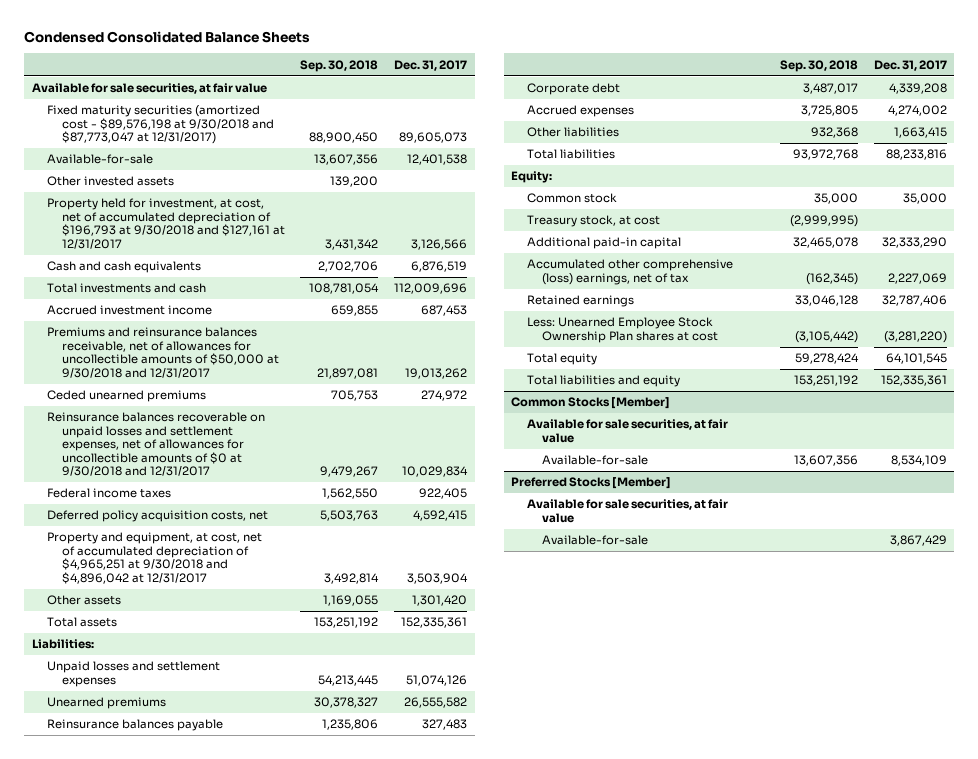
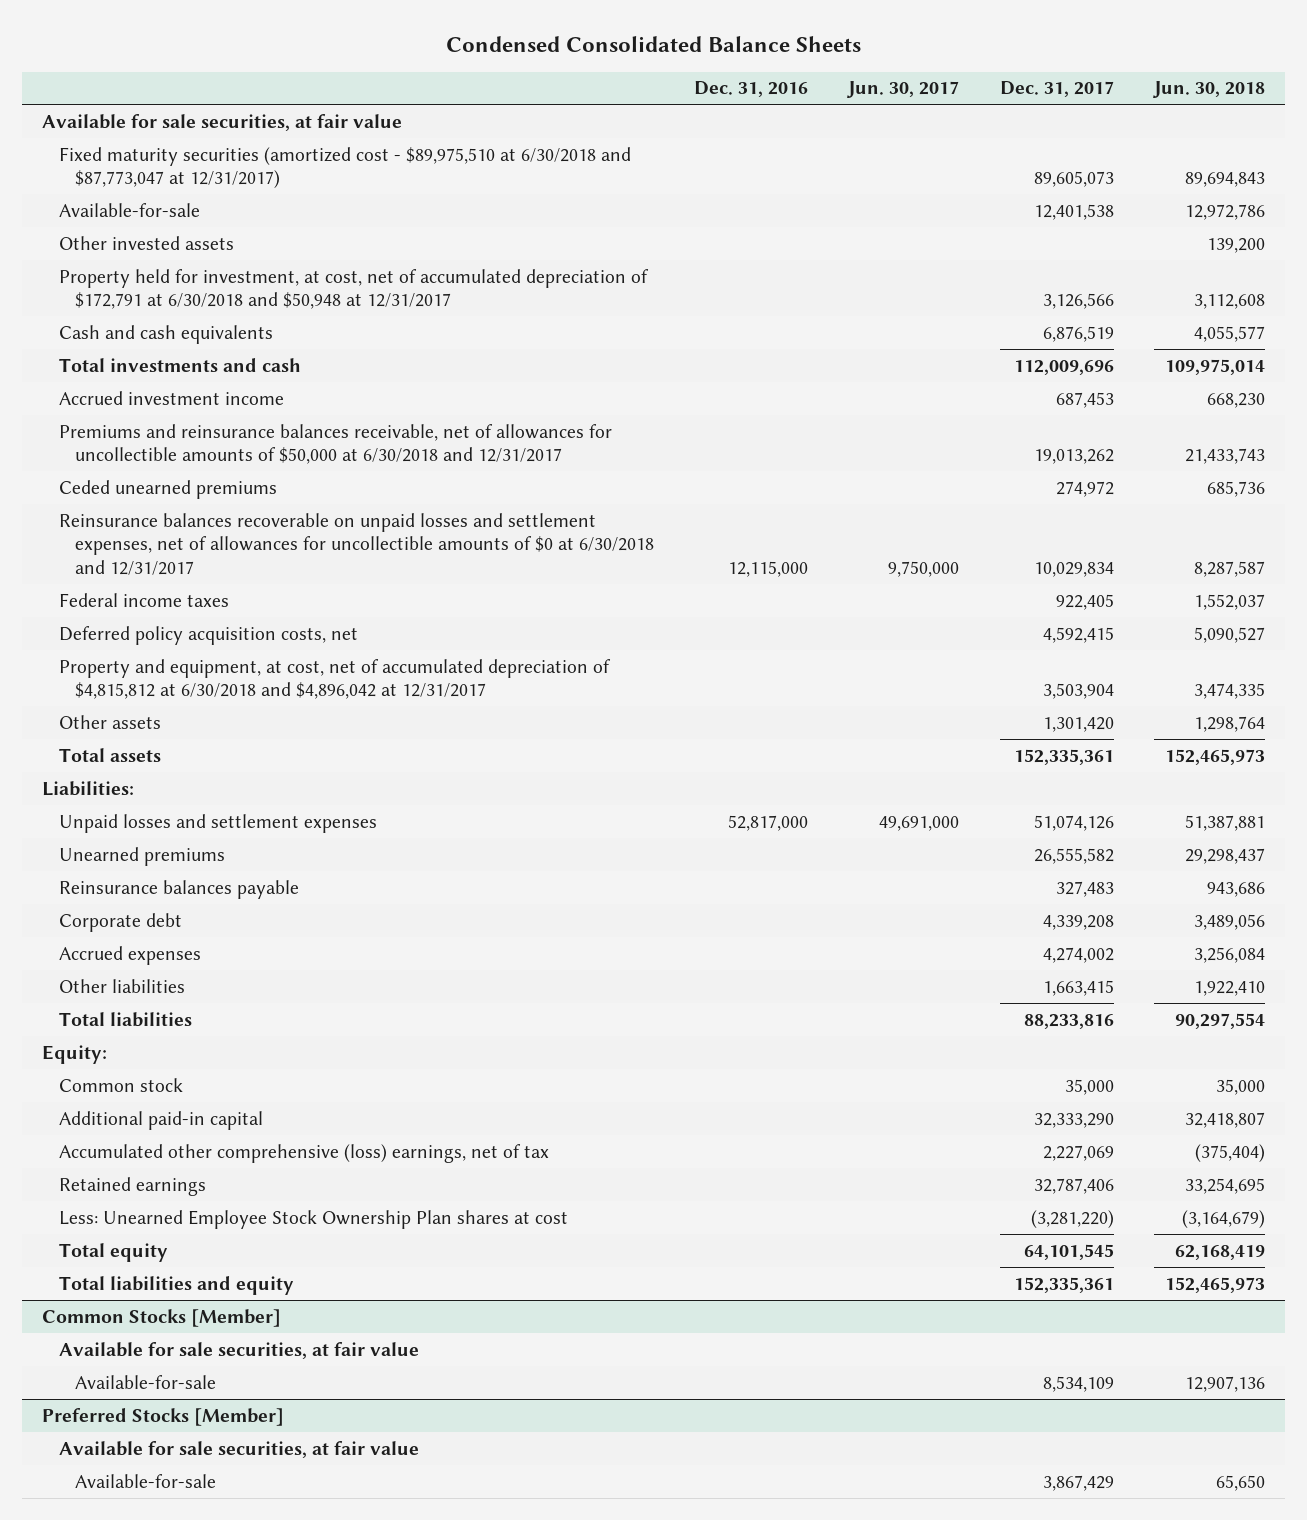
[300,59,379,72] Sep. 30, 2018 -> none
none -> [694,81,809,98] Dec. 31, 2016
none -> [847,81,960,99] Jun. 30, 2017
none -> [1153,81,1266,99] Jun. 30, 2018
[46,105,275,145] Fixed maturity securities (amortized cost - $89,576,198 at 9/30/2018 and $87,773,047 at 12/31/2017) -> [58,146,631,189] Fixed maturity securities (amortized cost - $89,975,510 at 6/30/2018 and $87,773,047 at 12/31/2017)
[46,198,286,249] Property held for investment, at cost, net of accumulated depreciation of $196,793 at 9/30/2018 and $127,161 at 12/31/2017 -> [58,268,649,310] Property held for investment, at cost, net of accumulated depreciation of $172,791 at 6/30/2018 and $50,948 at 12/31/2017
[46,327,280,378] Premiums and reinsurance balances receivable, net of allowances for uncollectible amounts of $50,000 at 9/30/2018 and 12/31/2017 -> [58,423,612,465] Premiums and reinsurance balances receivable, net of allowances for uncollectible amounts of $50,000 at 6/30/2018 and 12/31/2017
[46,412,265,477] Reinsurance balances recoverable on unpaid losses and settlement expenses, net of allowances for uncollectible amounts of $0 at 9/30/2018 and 12/31/2017 -> [58,512,654,575] Reinsurance balances recoverable on unpaid losses and settlement expenses, net of allowances for uncollectible amounts of $0 at 6/30/2018 and 12/31/2017
[46,532,262,584] Property and equipment, at cost, net of accumulated depreciation of $4,965,251 at 9/30/2018 and $4,896,042 at 12/31/2017 -> [58,658,611,700] Property and equipment, at cost, net of accumulated depreciation of $4,815,812 at 6/30/2018 and $4,896,042 at 12/31/2017
[526,215,660,228] Treasury stock, at cost -> none

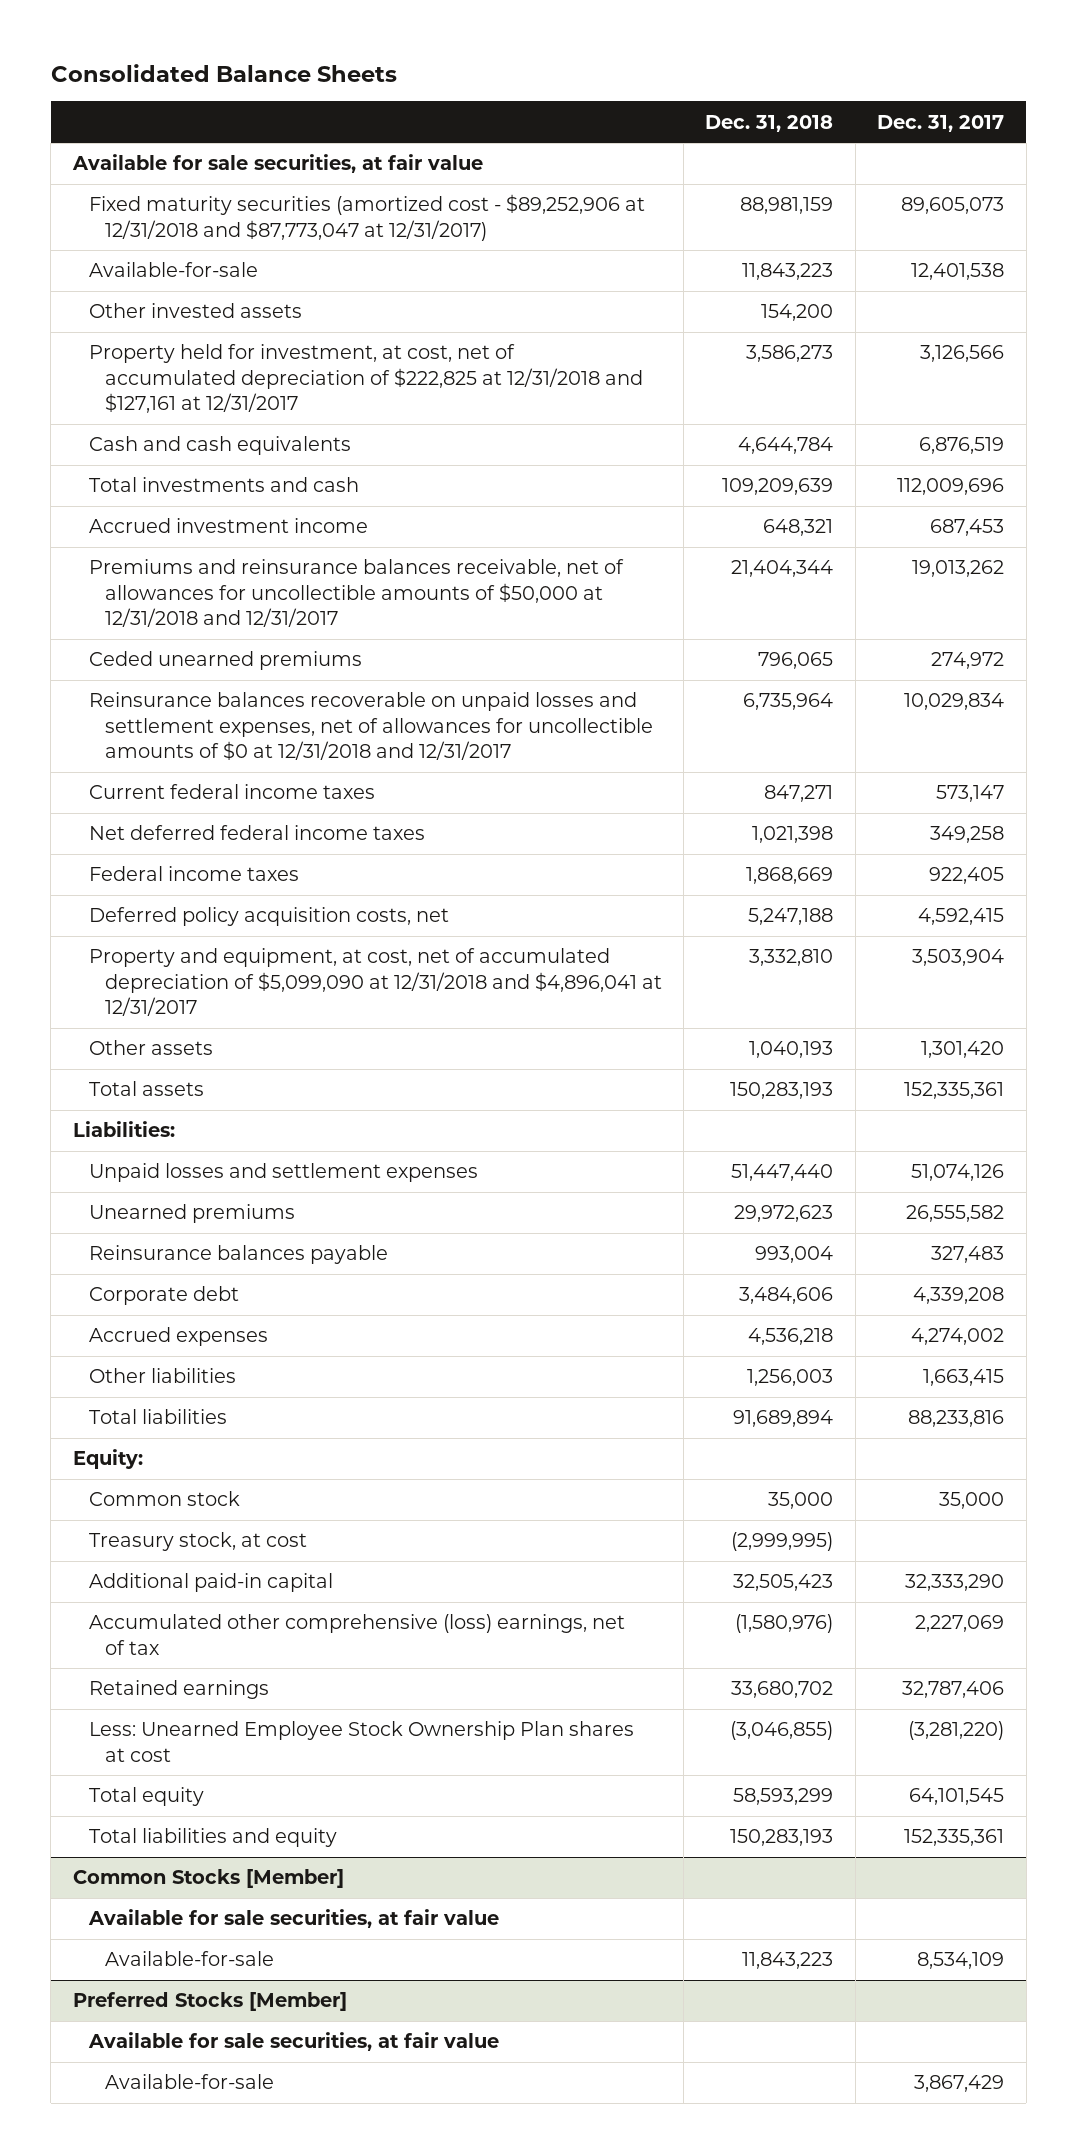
[445,36,861,53] Condensed Consolidated Balance Sheets -> [50,63,397,82] Consolidated Balance Sheets
[694,81,809,98] Dec. 31, 2016 -> none
[847,81,960,99] Jun. 30, 2017 -> none
[1153,81,1266,99] Jun. 30, 2018 -> none
none -> [705,114,834,132] Dec. 31, 2018
[58,146,631,189] Fixed maturity securities (amortized cost - $89,975,510 at 6/30/2018 and $87,773,047 at 12/31/2017) -> [88,194,645,241] Fixed maturity securities (amortized cost - $89,252,906 at 12/31/2018 and $87,773,047 at 12/31/2017)
[58,268,649,310] Property held for investment, at cost, net of accumulated depreciation of $172,791 at 6/30/2018 and $50,948 at 12/31/2017 -> [88,344,643,414] Property held for investment, at cost, net of accumulated depreciation of $222,825 at 12/31/2018 and $127,161 at 12/31/2017
[58,423,612,465] Premiums and reinsurance balances receivable, net of allowances for uncollectible amounts of $50,000 at 6/30/2018 and 12/31/2017 -> [88,559,624,628] Premiums and reinsurance balances receivable, net of allowances for uncollectible amounts of $50,000 at 12/31/2018 and 12/31/2017
[58,512,654,575] Reinsurance balances recoverable on unpaid losses and settlement expenses, net of allowances for uncollectible amounts of $0 at 6/30/2018 and 12/31/2017 -> [88,692,653,761] Reinsurance balances recoverable on unpaid losses and settlement expenses, net of allowances for uncollectible amounts of $0 at 12/31/2018 and 12/31/2017
none -> [88,784,375,800] Current federal income taxes
none -> [88,825,425,841] Net deferred federal income taxes
[58,658,611,700] Property and equipment, at cost, net of accumulated depreciation of $4,815,812 at 6/30/2018 and $4,896,042 at 12/31/2017 -> [88,948,662,1017] Property and equipment, at cost, net of accumulated depreciation of $5,099,090 at 12/31/2018 and $4,896,041 at 12/31/2017
none -> [88,1532,307,1552] Treasury stock, at cost

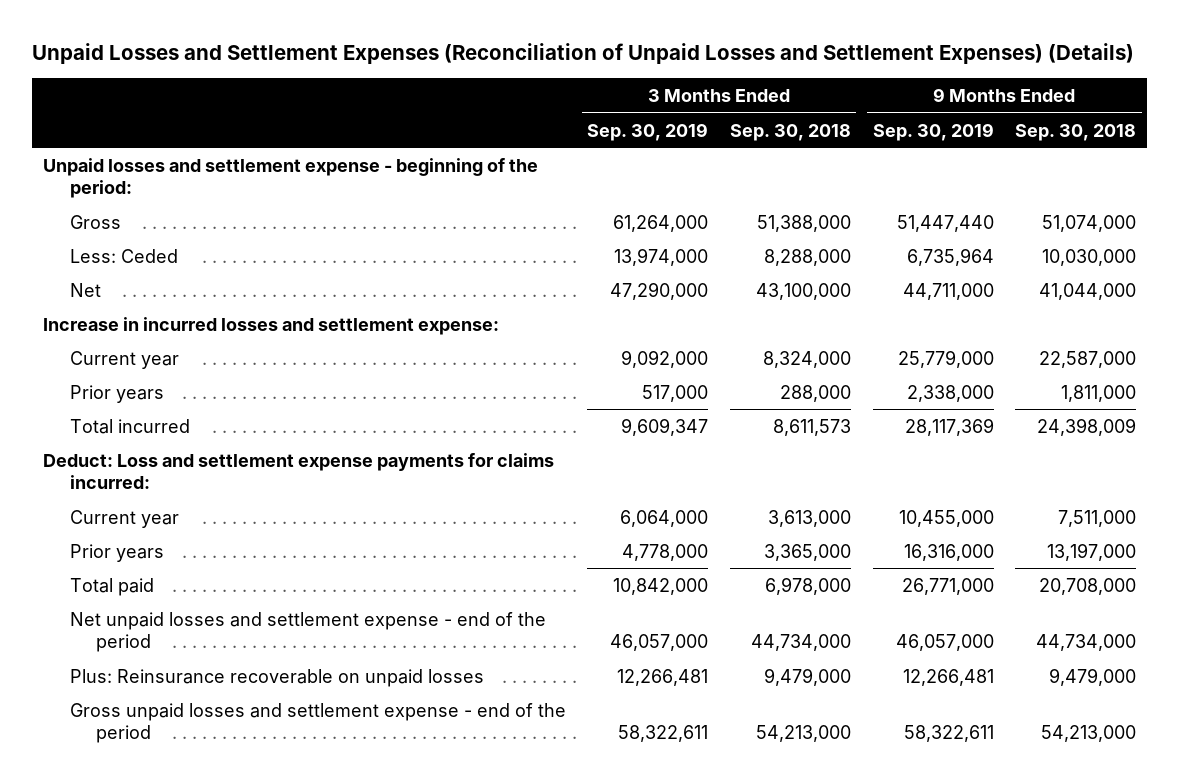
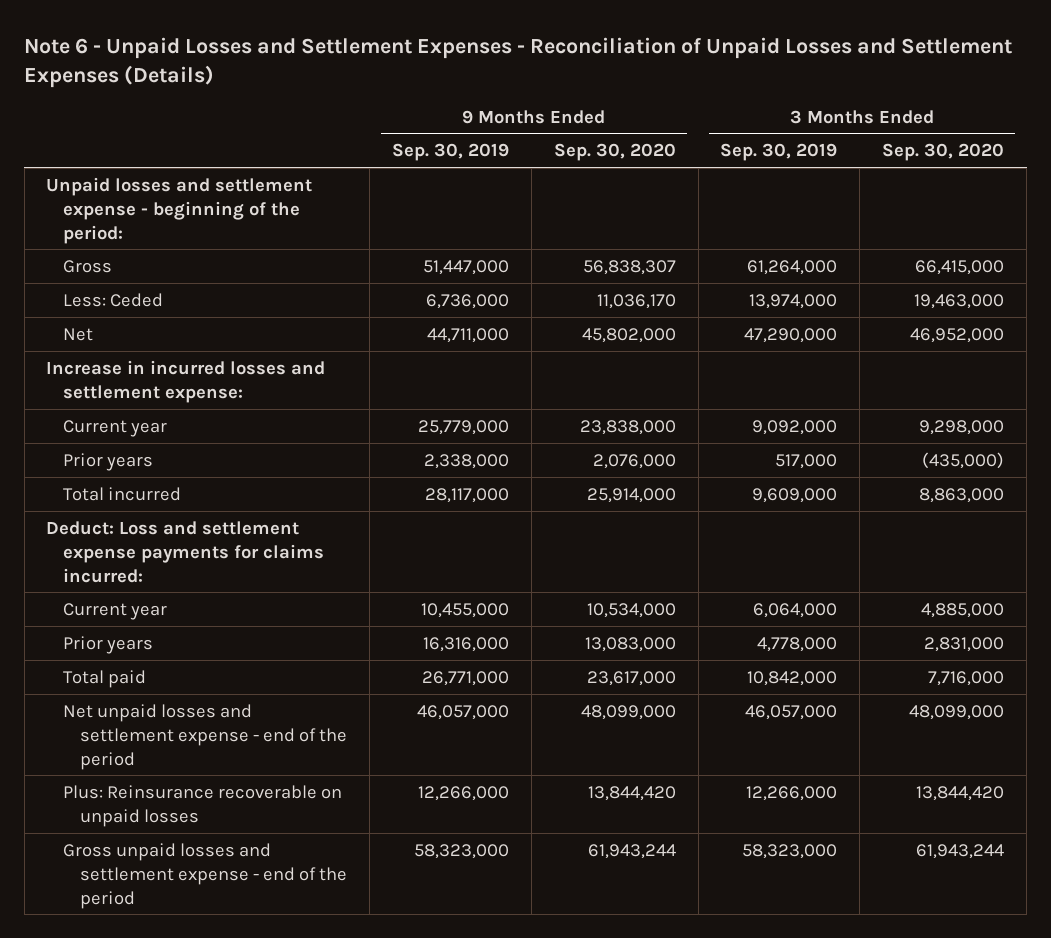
[32,43,1135,65] Unpaid Losses and Settlement Expenses (Reconciliation of Unpaid Losses and Settlement Expenses) (Details) -> [24,36,1013,88] Note 6 - Unpaid Losses and Settlement Expenses - Reconciliation of Unpaid Losses and Settlement Expenses (Details)
[729,123,851,141] Sep. 30, 2018 -> none
[1015,123,1137,141] Sep. 30, 2018 -> none
none -> [553,143,676,162] Sep. 30, 2020
none -> [882,143,1005,162] Sep. 30, 2020
[896,214,994,232] 51,447,440 -> [422,259,509,275] 51,447,000
[906,247,994,266] 6,735,964 -> [425,293,509,309] 6,736,000
[621,417,709,436] 9,609,347 -> [752,487,838,503] 9,609,000
[904,417,994,436] 28,117,369 -> [424,487,509,503] 28,117,000
[617,668,709,686] 12,266,481 -> [746,785,838,801] 12,266,000
[902,668,994,686] 12,266,481 -> [417,785,509,801] 12,266,000
[618,724,709,742] 58,322,611 -> [742,843,838,859] 58,323,000
[903,724,994,742] 58,322,611 -> [413,843,509,859] 58,323,000

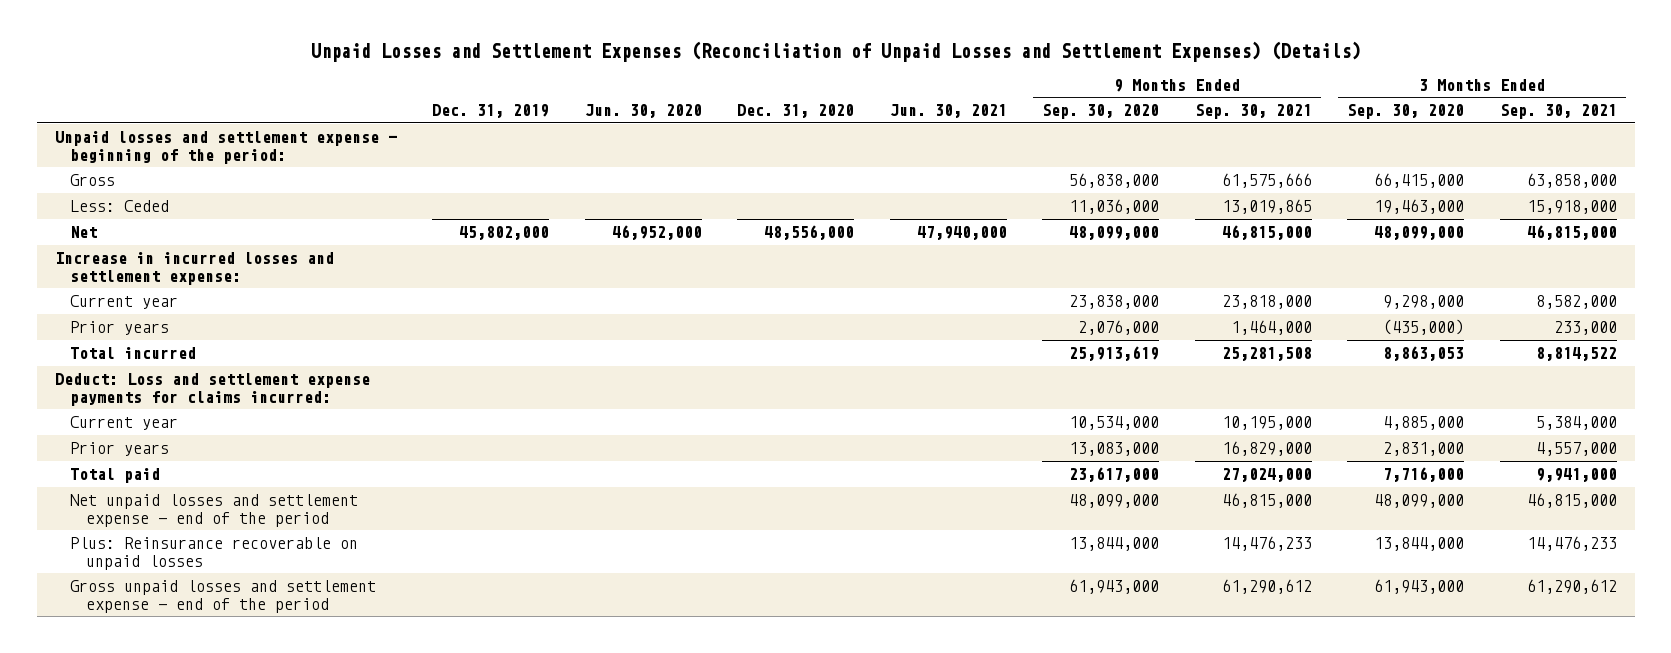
[24,36,1013,88] Note 6 - Unpaid Losses and Settlement Expenses - Reconciliation of Unpaid Losses and Settlement Expenses (Details) -> [310,40,1361,62] Unpaid Losses and Settlement Expenses (Reconciliation of Unpaid Losses and Settlement Expenses) (Details)
[391,143,509,162] Sep. 30, 2019 -> none
[720,143,838,162] Sep. 30, 2019 -> none
none -> [432,104,550,119] Dec. 31, 2019
none -> [584,104,702,119] Jun. 30, 2020
none -> [737,104,855,119] Dec. 31, 2020
none -> [889,104,1007,119] Jun. 30, 2021
none -> [1194,104,1312,120] Sep. 30, 2021
none -> [1499,104,1617,120] Sep. 30, 2021
[582,259,676,275] 56,838,307 -> [1069,173,1160,189] 56,838,000
[596,293,676,309] 11,036,170 -> [1069,199,1160,215] 11,036,000
[581,327,676,343] 45,802,000 -> [1069,226,1160,241] 48,099,000
[910,327,1005,343] 46,952,000 -> [1374,226,1465,241] 48,099,000
[586,487,676,503] 25,914,000 -> [1069,346,1160,362] 25,913,619
[919,487,1005,503] 8,863,000 -> [1383,346,1465,362] 8,863,053
[587,785,676,801] 13,844,420 -> [1069,537,1160,552] 13,844,000
[916,785,1005,801] 13,844,420 -> [1374,537,1465,552] 13,844,000
[587,843,676,859] 61,943,244 -> [1069,579,1160,595] 61,943,000
[916,843,1005,859] 61,943,244 -> [1374,579,1465,595] 61,943,000

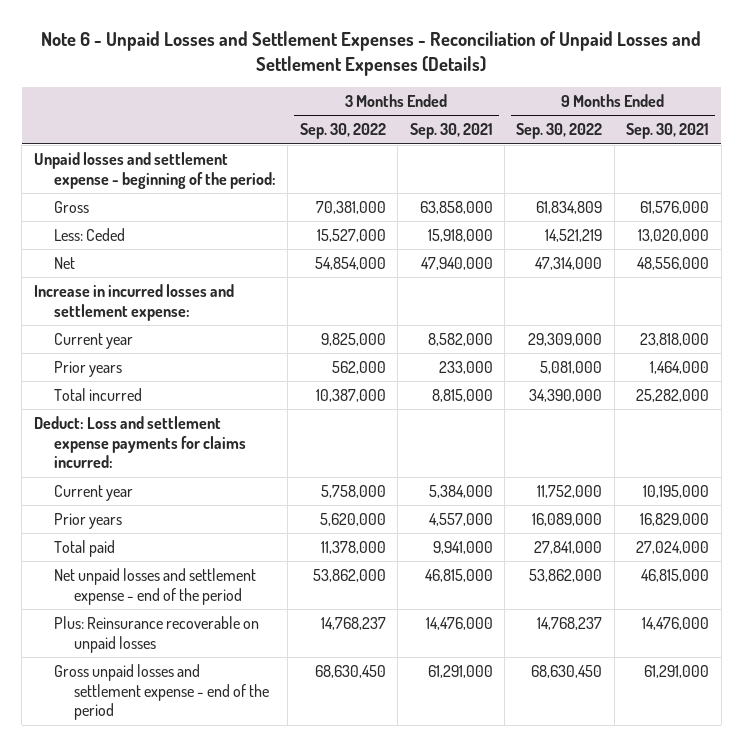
[310,40,1361,62] Unpaid Losses and Settlement Expenses (Reconciliation of Unpaid Losses and Settlement Expenses) (Details) -> [41,31,702,76] Note 6 - Unpaid Losses and Settlement Expenses - Reconciliation of Unpaid Losses and Settlement Expenses (Details)
[432,104,550,119] Dec. 31, 2019 -> none
[584,104,702,119] Jun. 30, 2020 -> none
[737,104,855,119] Dec. 31, 2020 -> none
[889,104,1007,119] Jun. 30, 2021 -> none
[1042,104,1160,120] Sep. 30, 2020 -> none
[1347,104,1465,120] Sep. 30, 2020 -> none
none -> [299,123,386,140] Sep. 30, 2022
none -> [516,123,603,140] Sep. 30, 2022
[1221,173,1312,189] 61,575,666 -> [640,201,710,215] 61,576,000
[1221,199,1312,215] 13,019,865 -> [638,229,710,243] 13,020,000
[1221,225,1312,241] 46,815,000 -> [637,257,710,271] 48,556,000
[1526,225,1617,241] 46,815,000 -> [420,257,493,271] 47,940,000
[1221,347,1312,362] 25,281,508 -> [636,389,710,403] 25,282,000
[1535,347,1617,362] 8,814,522 -> [431,389,493,403] 8,815,000
[1221,536,1312,552] 14,476,233 -> [642,617,710,631] 14,476,000
[1526,536,1617,552] 14,476,233 -> [425,617,493,631] 14,476,000
[1221,579,1312,595] 61,290,612 -> [644,665,710,679] 61,291,000
[1526,579,1617,595] 61,290,612 -> [427,665,493,679] 61,291,000

